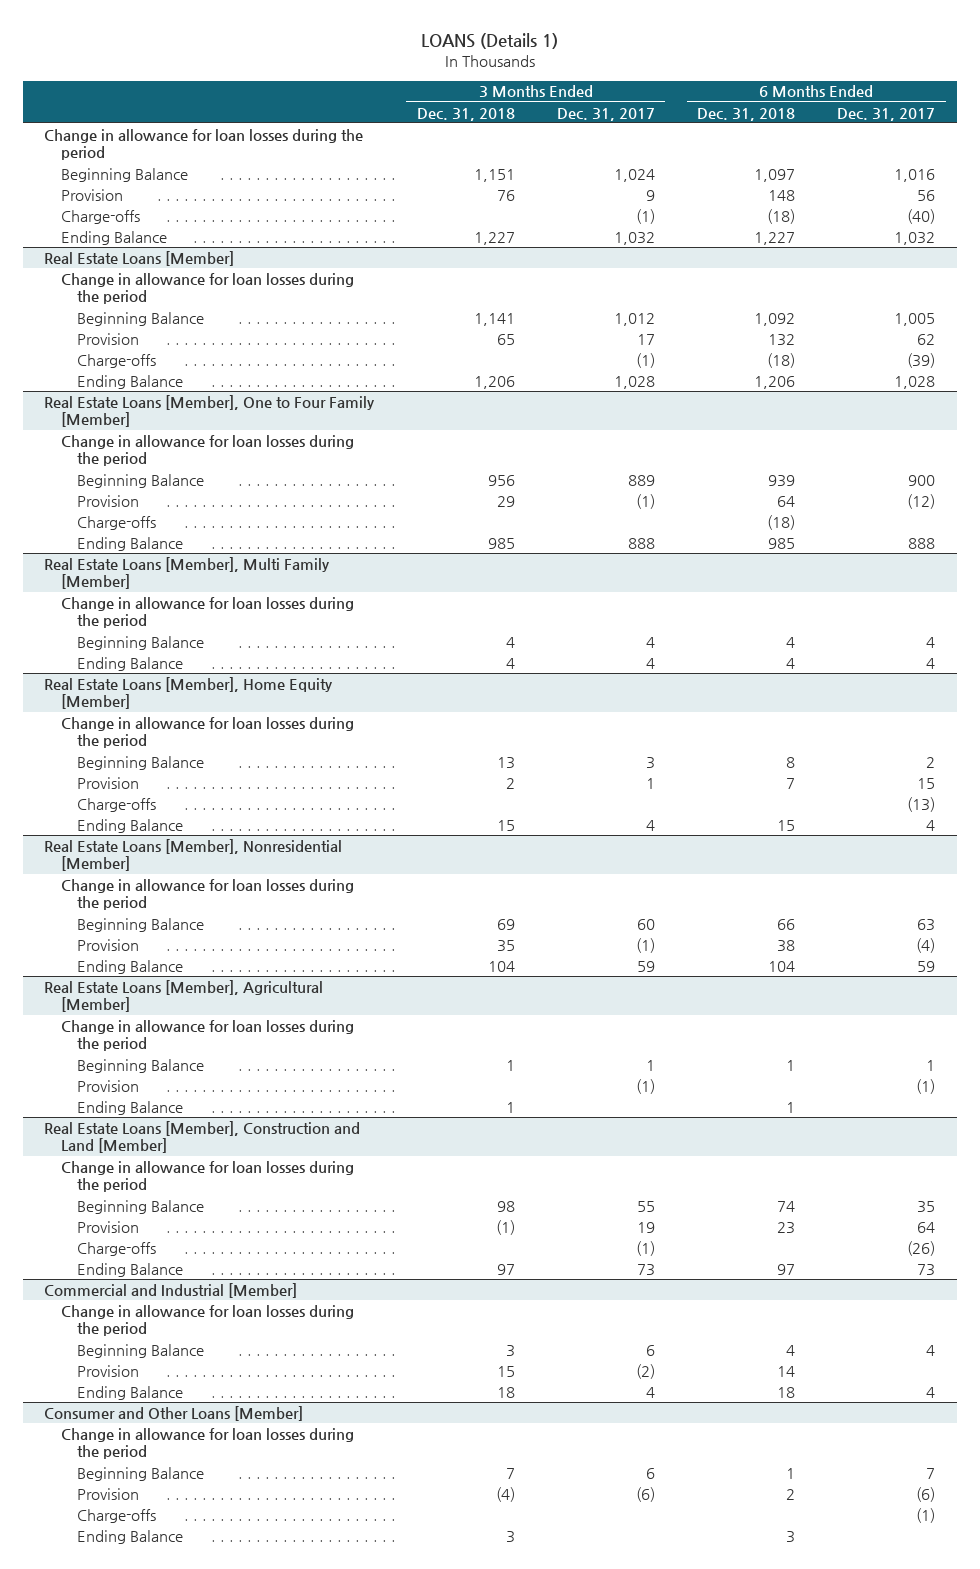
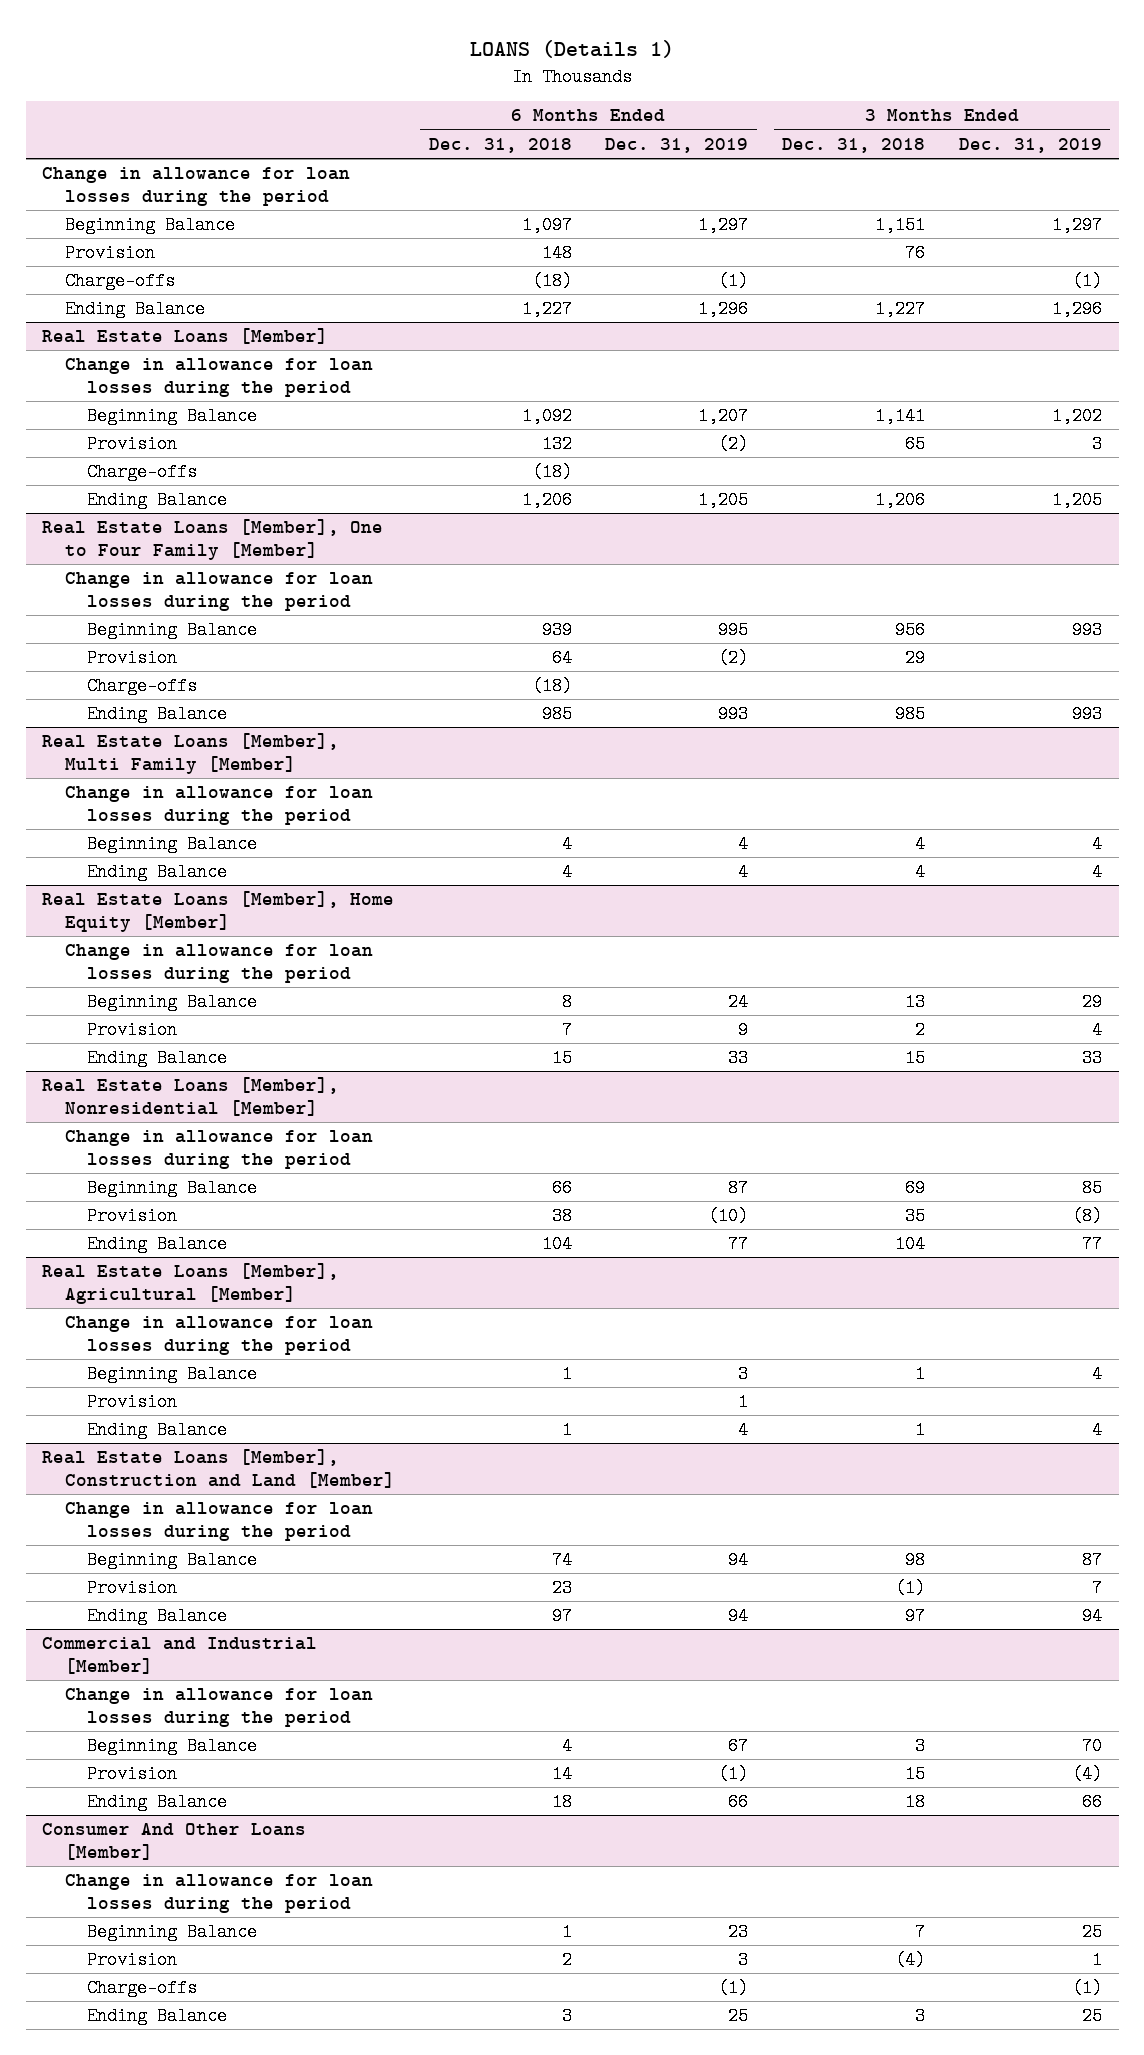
[556,107,655,121] Dec. 31, 2017 -> none
[837,107,936,121] Dec. 31, 2017 -> none
none -> [605,137,749,153] Dec. 31, 2019
none -> [958,137,1102,153] Dec. 31, 2019
[77,797,157,812] Charge-offs -> none
[77,1241,157,1256] Charge-offs -> none
[44,1405,304,1421] Consumer and Other Loans [Member] -> [42,1823,307,1860] Consumer And Other Loans [Member]

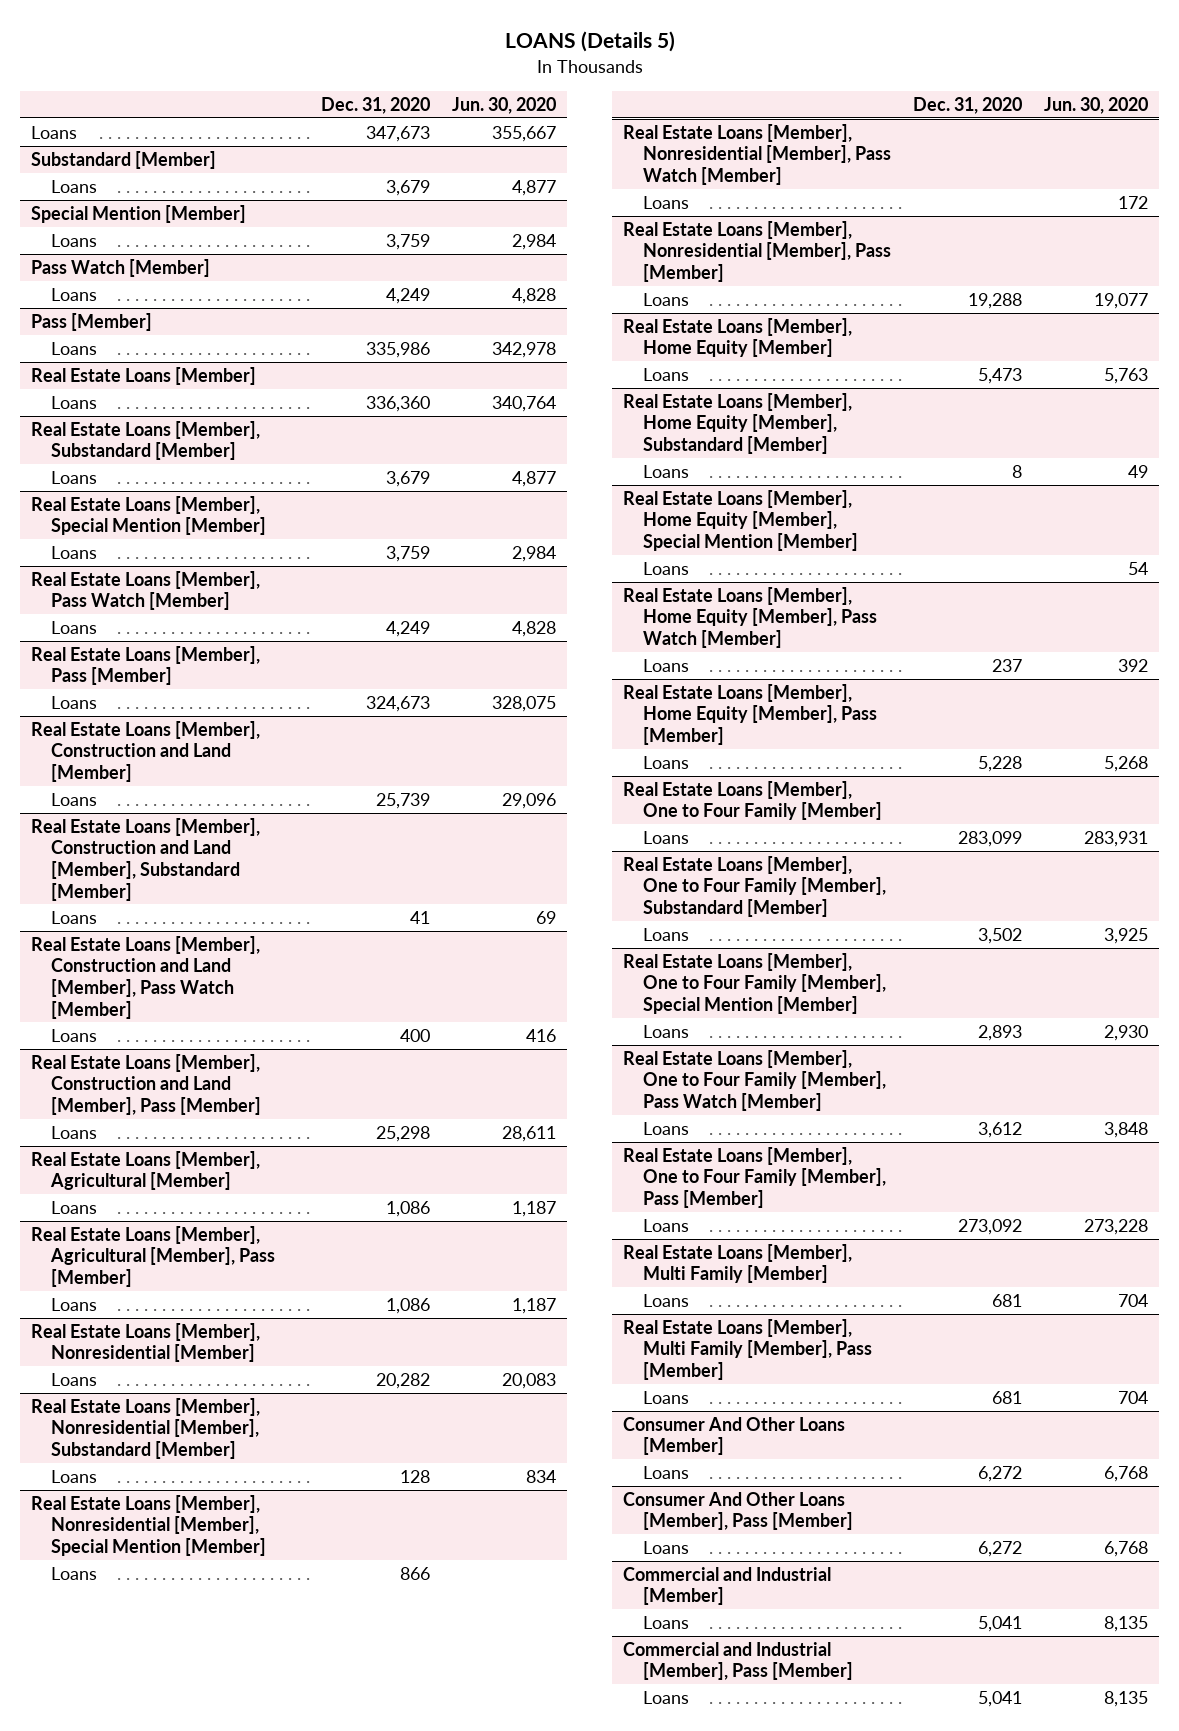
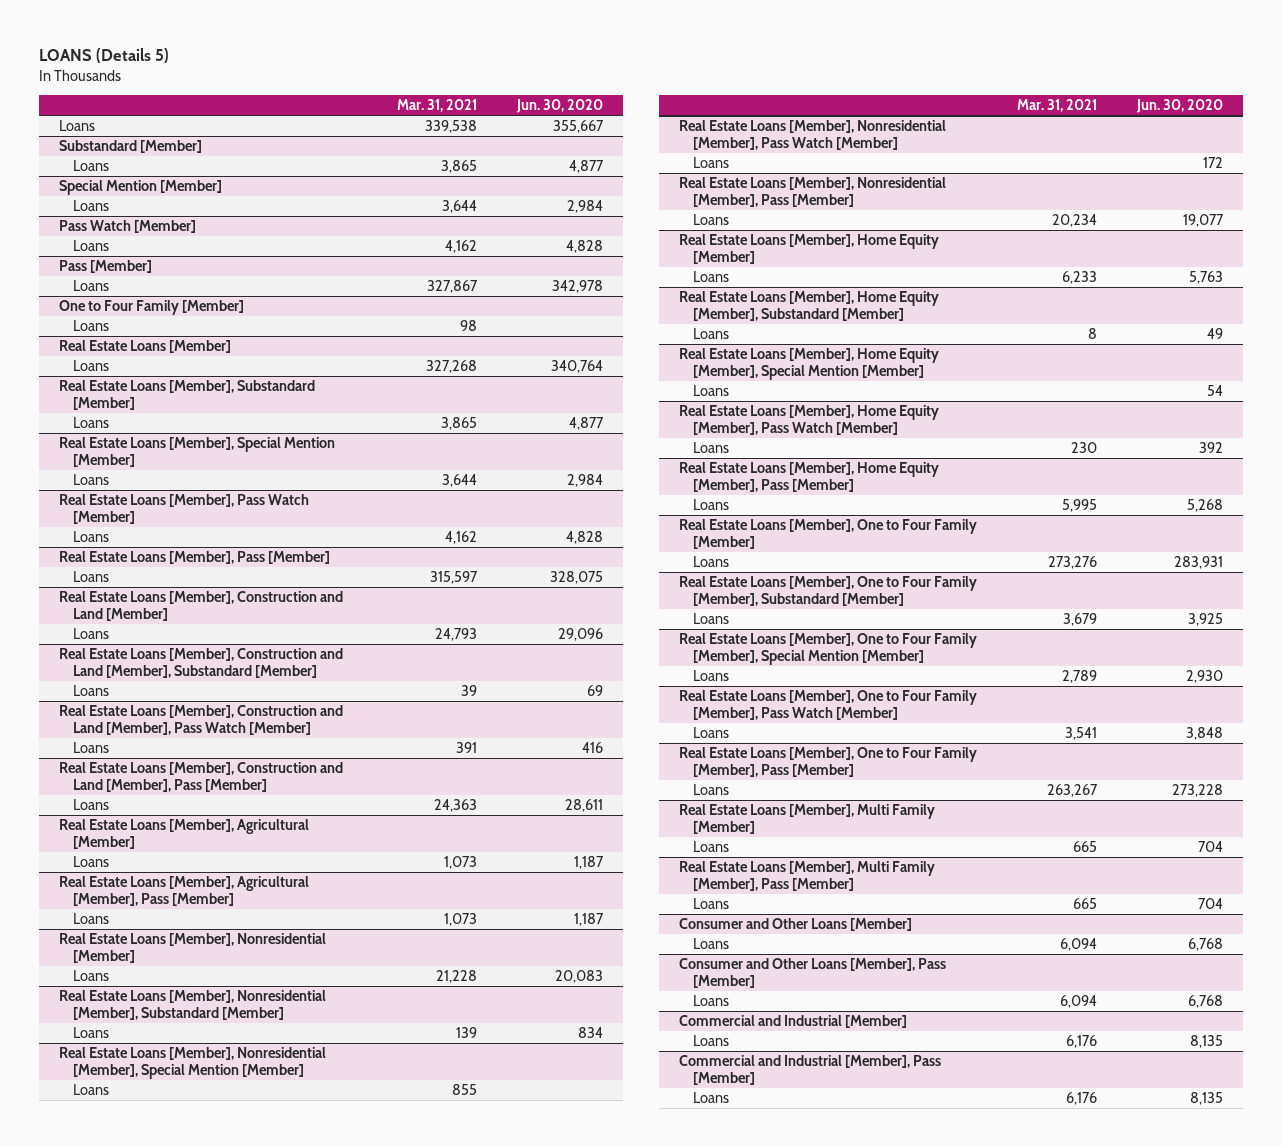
[320,96,430,114] Dec. 31, 2020 -> none
none -> [397,99,478,113] Mar. 31, 2021
none -> [59,300,245,316] One to Four Family [Member]
none -> [73,320,110,332] Loans
[623,1416,846,1456] Consumer And Other Loans [Member] -> [678,918,912,932] Consumer and Other Loans [Member]
[623,1491,854,1531] Consumer And Other Loans [Member], Pass [Member] -> [678,958,946,988] Consumer and Other Loans [Member], Pass [Member]

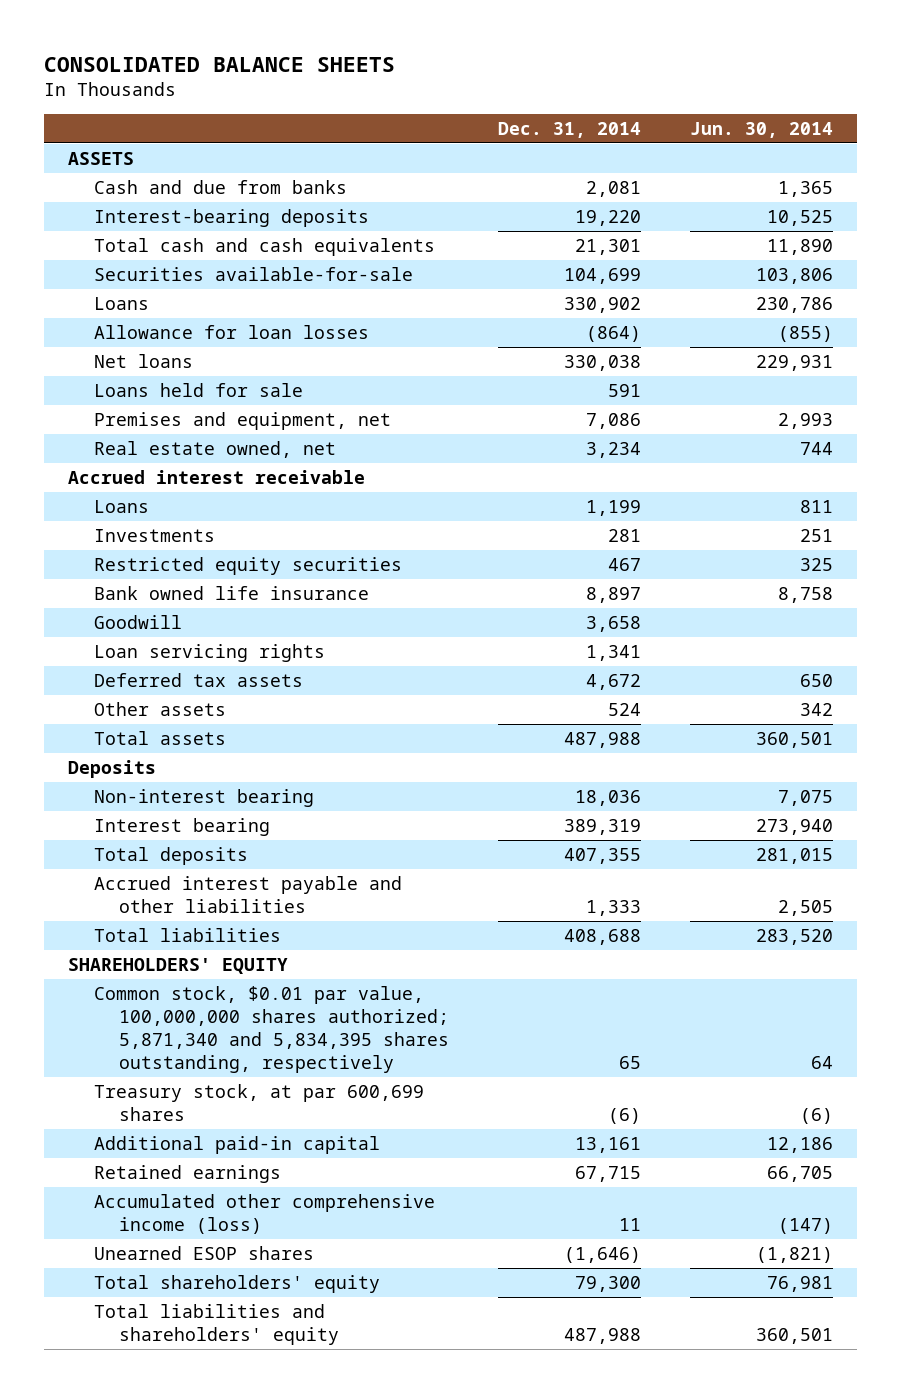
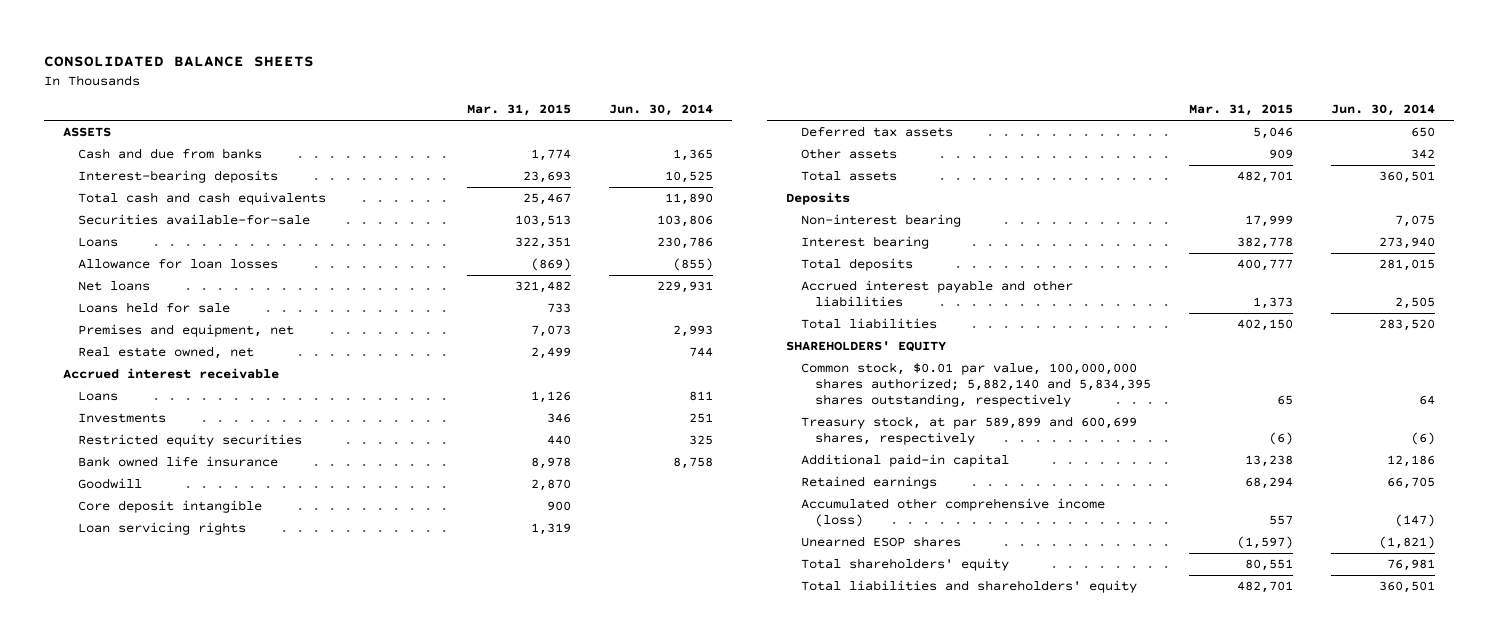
[498,122,642,139] Dec. 31, 2014 -> none
none -> [467,104,572,117] Mar. 31, 2015
none -> [78,499,263,513] Core deposit intangible
[93,985,450,1074] Common stock, $0.01 par value, 100,000,000 shares authorized; 5,871,340 and 5,834,395 shares outstanding, respectively -> [800,361,1152,408] Common stock, $0.01 par value, 100,000,000 shares authorized; 5,882,140 and 5,834,395 shares outstanding, respectively
[93,1083,424,1122] Treasury stock, at par 600,699 shares -> [800,415,1137,446] Treasury stock, at par 589,899 and 600,699 shares, respectively

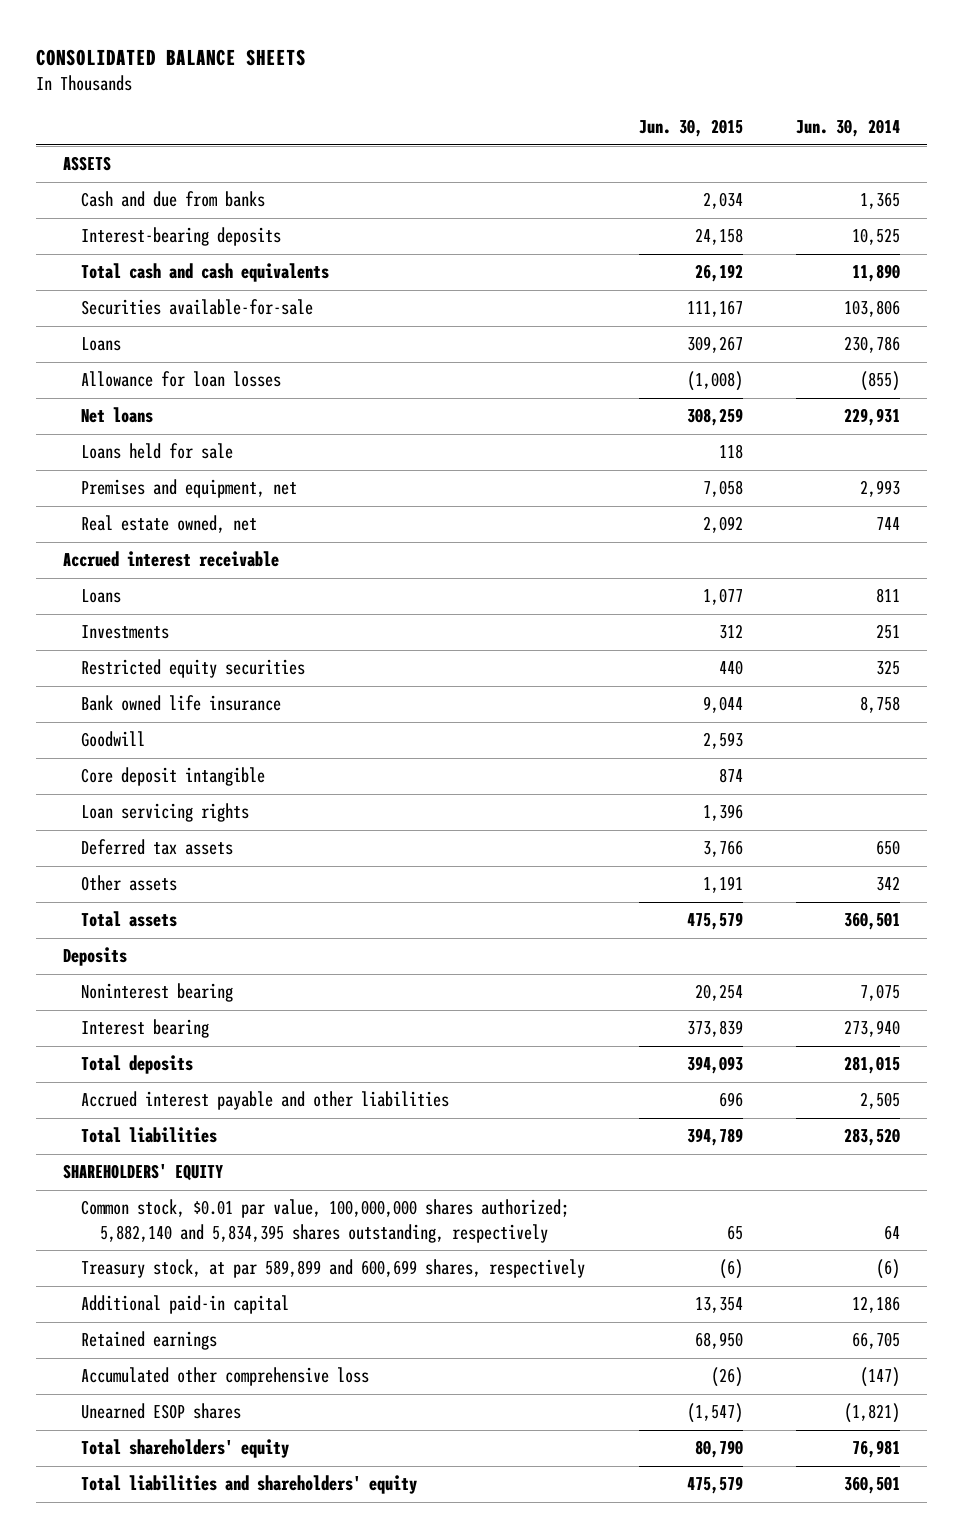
[467,104,572,117] Mar. 31, 2015 -> none
none -> [638,119,743,138] Jun. 30, 2015
[800,213,961,227] Non-interest bearing -> [81,983,234,1003] Noninterest bearing
[800,497,1105,528] Accumulated other comprehensive income (loss) -> [81,1367,370,1387] Accumulated other comprehensive loss

